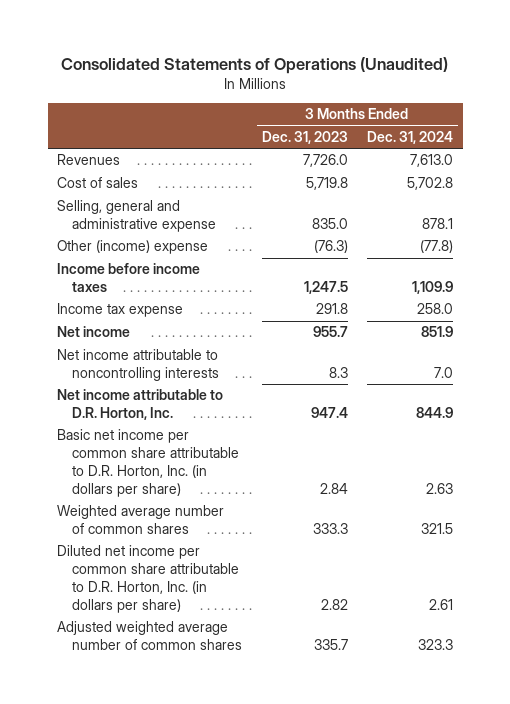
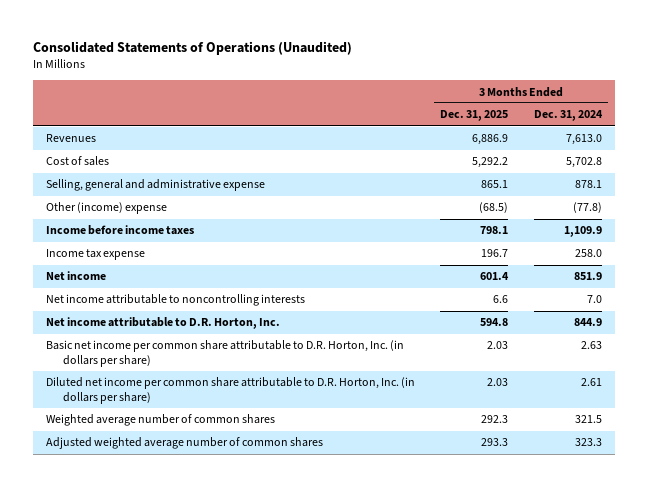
[261,131,348,145] Dec. 31, 2023 -> none
none -> [440,110,509,122] Dec. 31, 2025
[57,505,225,535] Weighted average number of common shares -> [45,414,275,427] Weighted average number of common shares

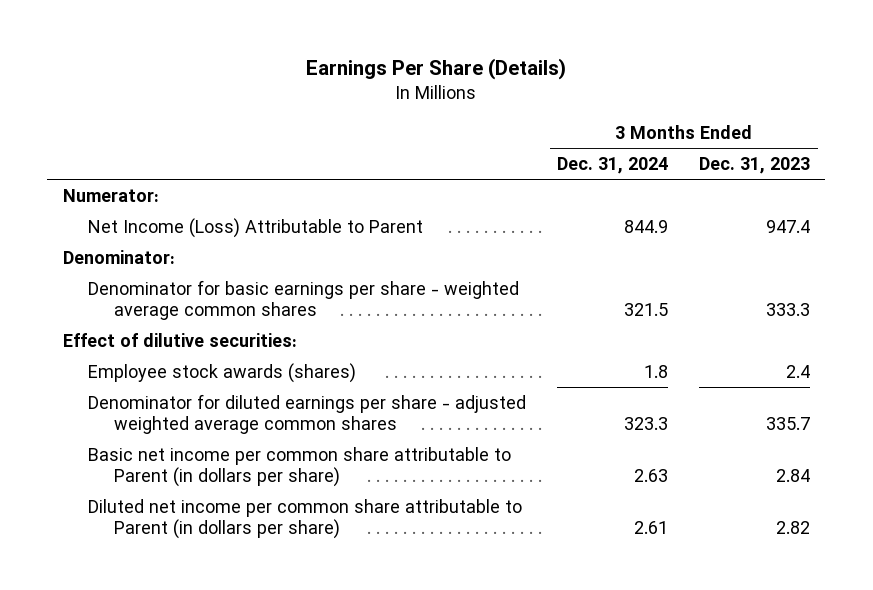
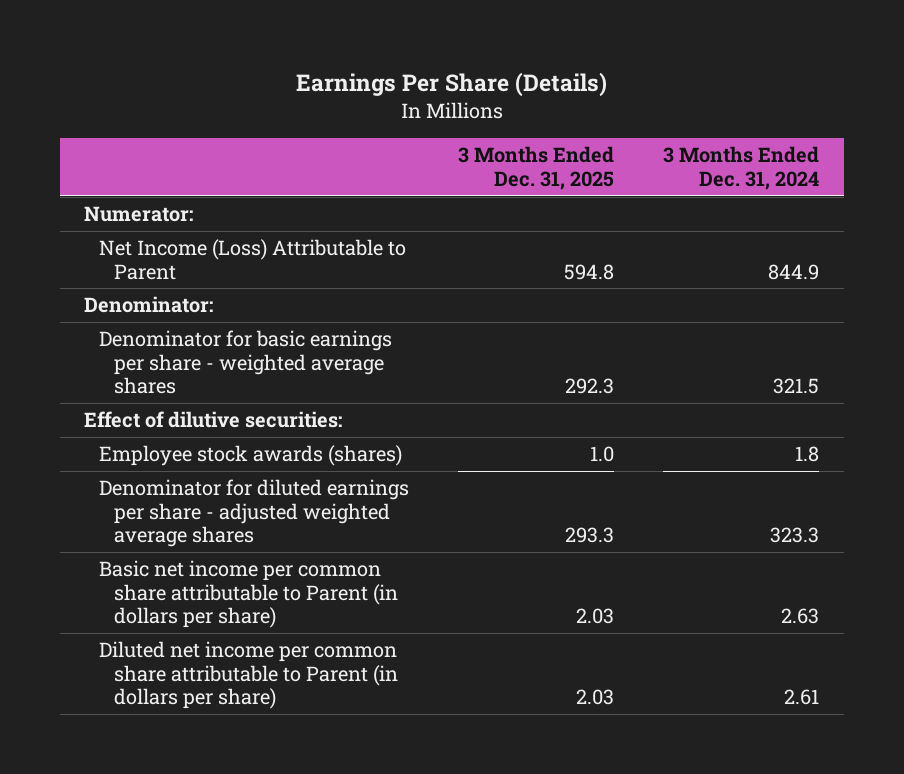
[699,157,811,175] Dec. 31, 2023 -> none
none -> [458,146,615,191] 3 Months Ended Dec. 31, 2025
[88,279,520,320] Denominator for basic earnings per share - weighted average common shares -> [99,330,393,395] Denominator for basic earnings per share - weighted average shares
[88,393,527,434] Denominator for diluted earnings per share - adjusted weighted average common shares -> [99,479,410,548] Denominator for diluted earnings per share - adjusted weighted average shares

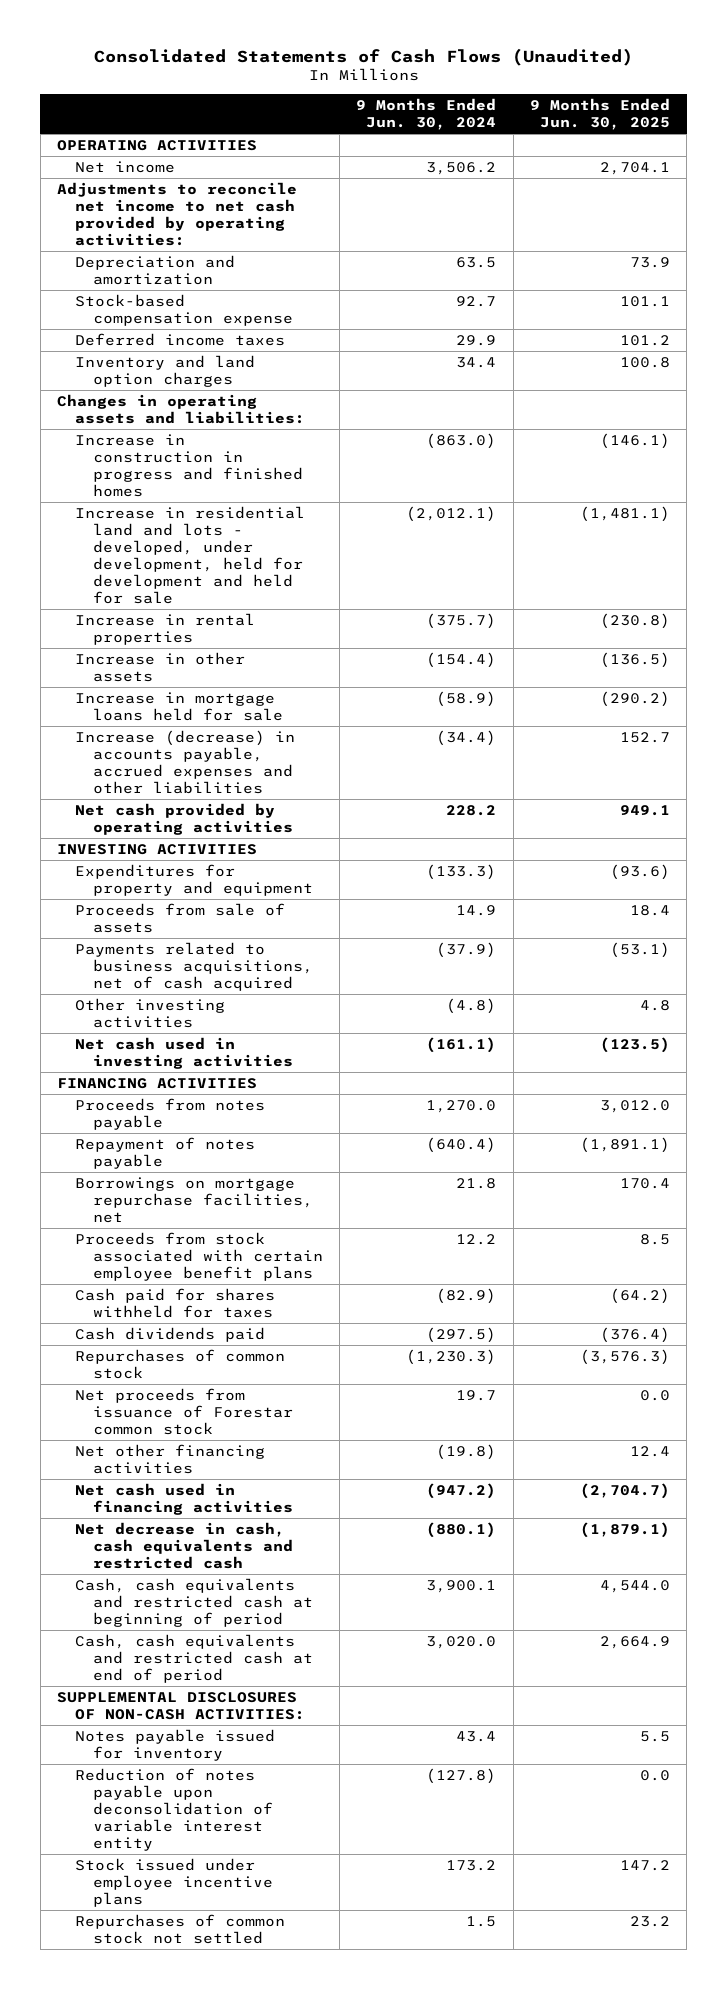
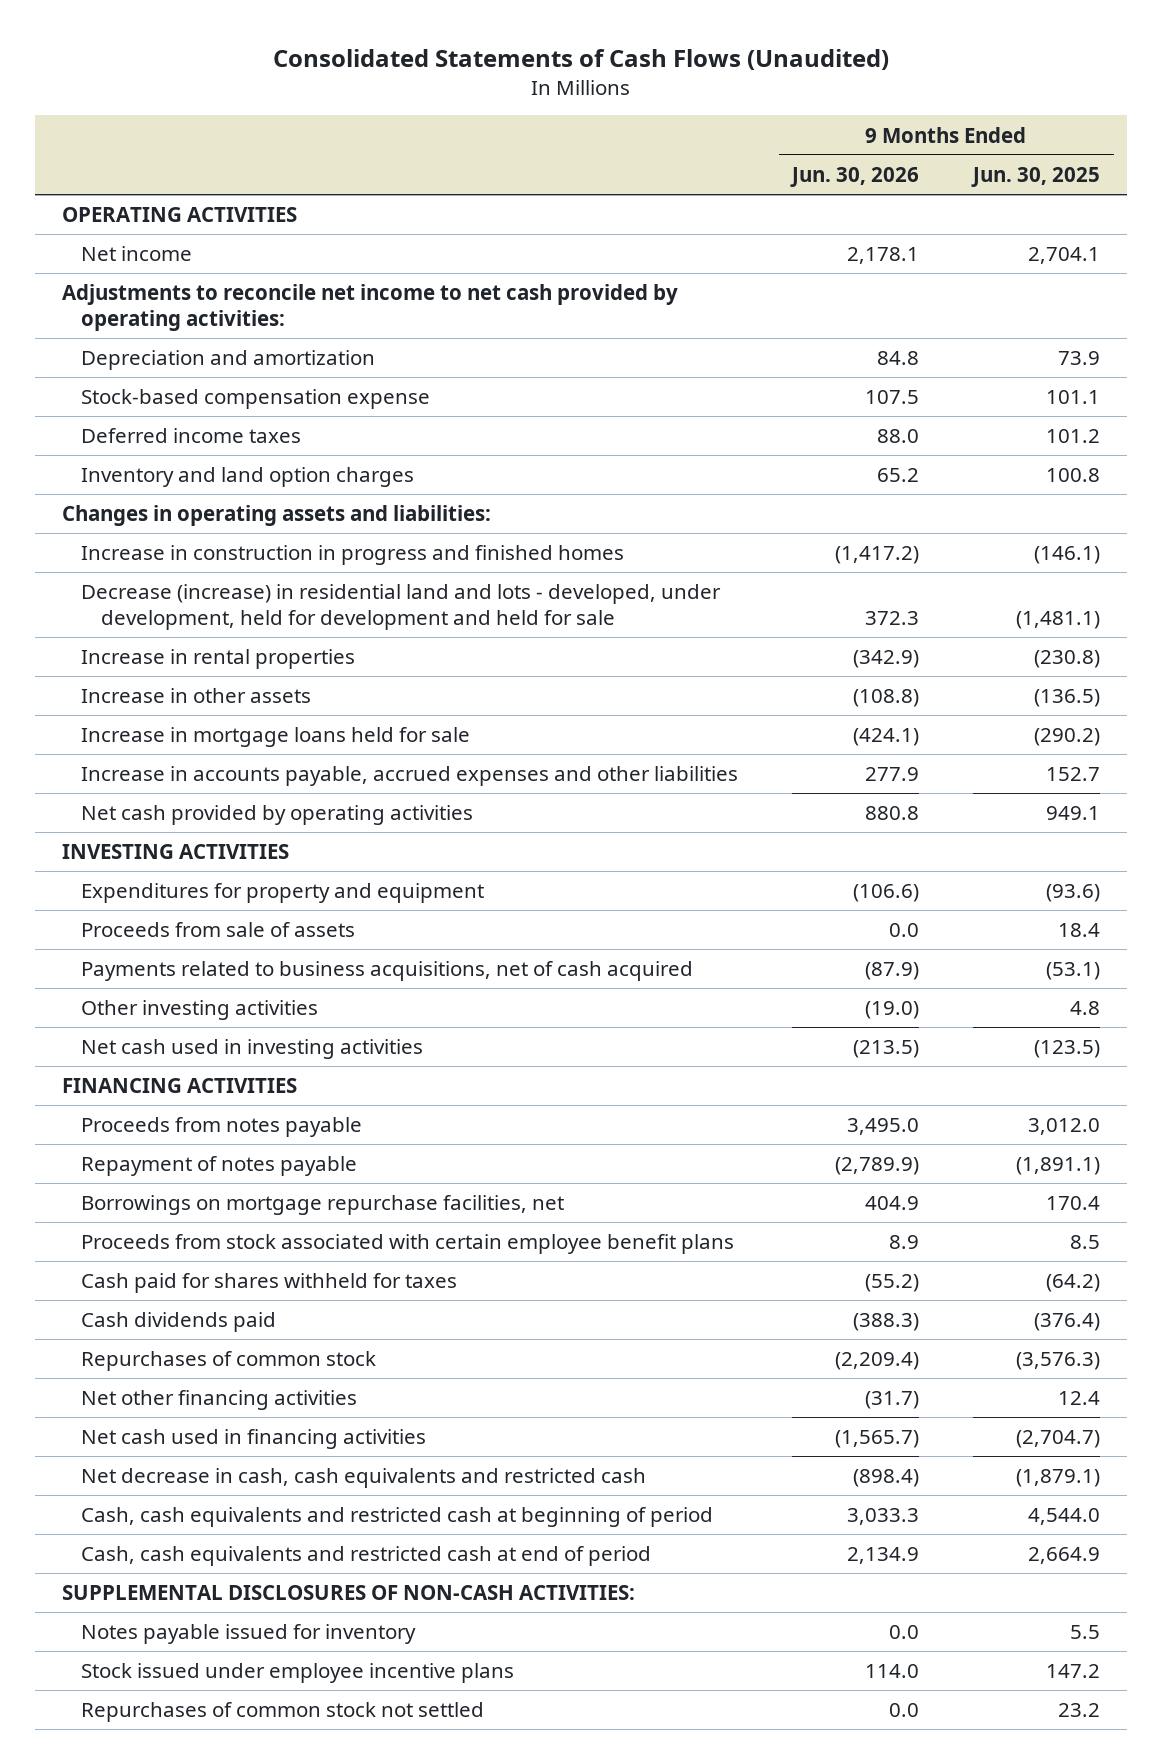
[356,97,497,130] 9 Months Ended Jun. 30, 2024 -> none
none -> [790,166,920,187] Jun. 30, 2026
[75,505,306,604] Increase in residential land and lots - developed, under development, held for development and held for sale -> [81,584,722,630] Decrease (increase) in residential land and lots - developed, under development, held for development and held for sale
[75,729,296,794] Increase (decrease) in accounts payable, accrued expenses and other liabilities -> [81,766,739,787] Increase in accounts payable, accrued expenses and other liabilities
[75,1387,293,1435] Net proceeds from issuance of Forestar common stock -> none
[75,1767,273,1851] Reduction of notes payable upon deconsolidation of variable interest entity -> none

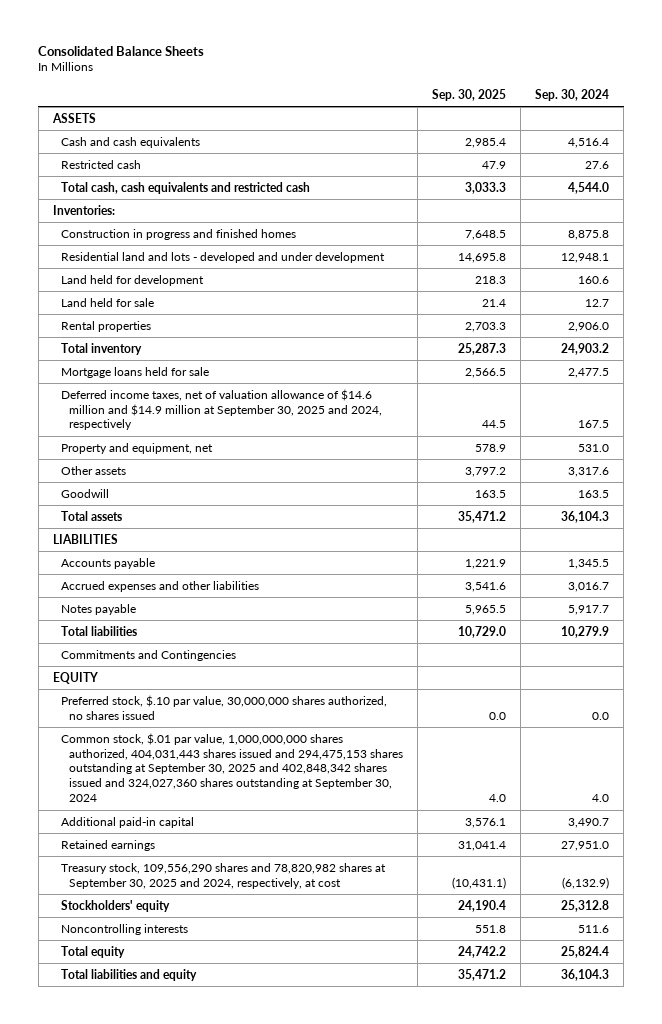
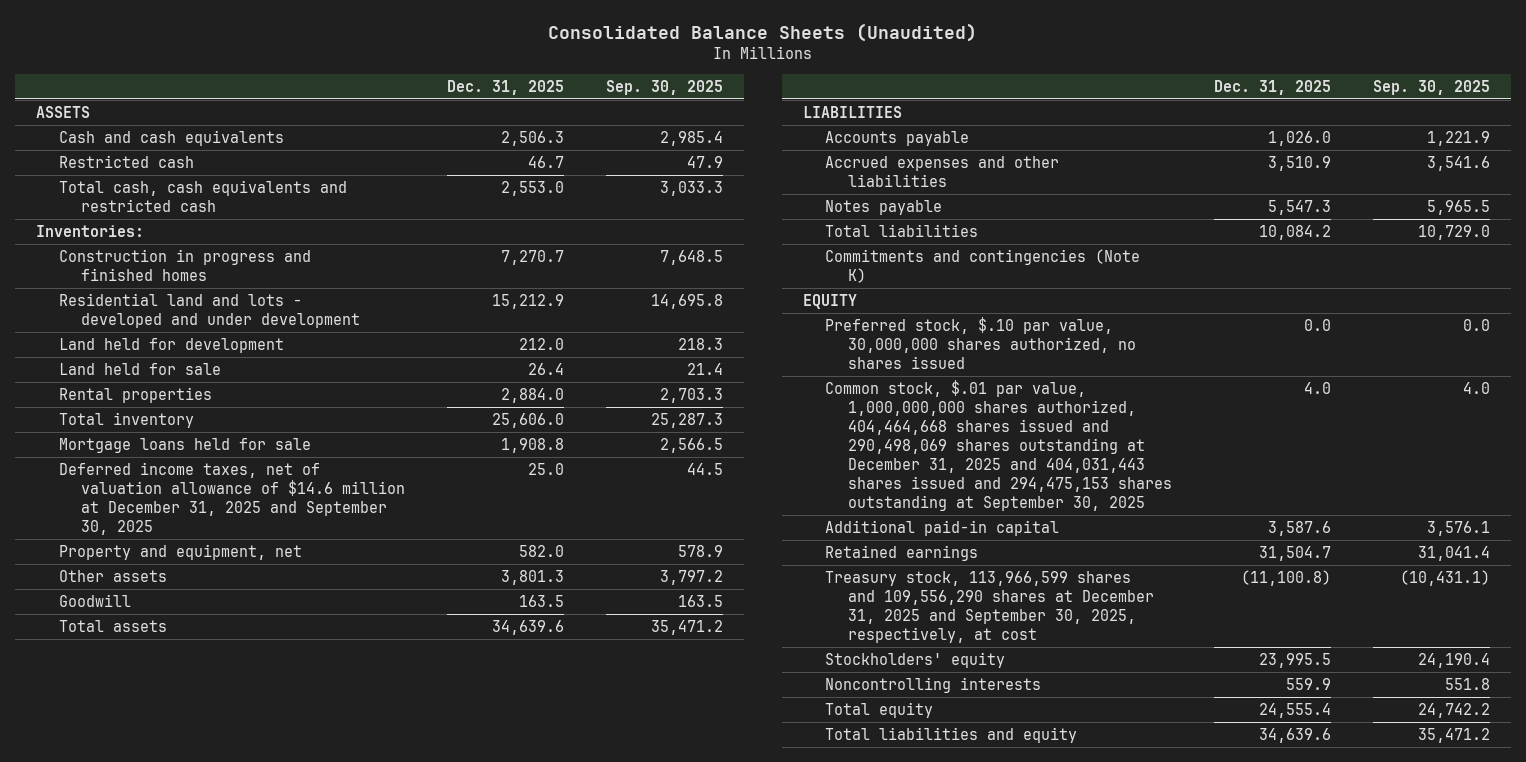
[38,45,205,56] Consolidated Balance Sheets -> [547,22,977,42] Consolidated Balance Sheets (Unaudited)
[535,88,610,101] Sep. 30, 2024 -> none
none -> [447,79,565,95] Dec. 31, 2025
[60,388,383,431] Deferred income taxes, net of valuation allowance of $14.6 million and $14.9 million at September 30, 2025 and 2024, respectively -> [58,461,406,535] Deferred income taxes, net of valuation allowance of $14.6 million at December 31, 2025 and September 30, 2025
[60,649,236,661] Commitments and Contingencies -> [825,248,1141,283] Commitments and contingencies (Note K)
[60,732,404,803] Common stock, $.01 par value, 1,000,000,000 shares authorized, 404,031,443 shares issued and 294,475,153 shares outstanding at September 30, 2025 and 402,848,342 shares issued and 324,027,360 shares outstanding at September 30, 2024 -> [825,379,1172,511] Common stock, $.01 par value, 1,000,000,000 shares authorized, 404,464,668 shares issued and 290,498,069 shares outstanding at December 31, 2025 and 404,031,443 shares issued and 294,475,153 shares outstanding at September 30, 2025
[60,862,386,889] Treasury stock, 109,556,290 shares and 78,820,982 shares at September 30, 2025 and 2024, respectively, at cost -> [825,570,1154,643] Treasury stock, 113,966,599 shares and 109,556,290 shares at December 31, 2025 and September 30, 2025, respectively, at cost

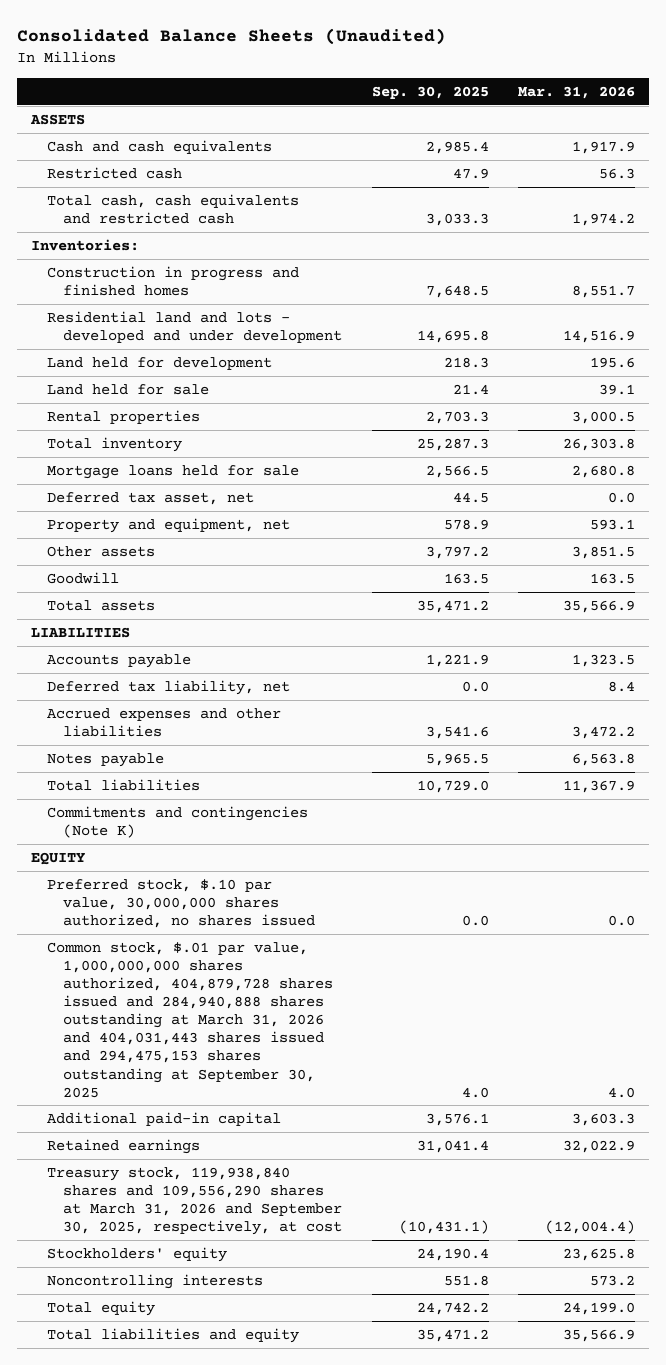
[447,79,565,95] Dec. 31, 2025 -> none
none -> [517,85,635,99] Mar. 31, 2026
[58,461,406,535] Deferred income taxes, net of valuation allowance of $14.6 million at December 31, 2025 and September 30, 2025 -> [47,491,255,505] Deferred tax asset, net
none -> [47,679,291,695] Deferred tax liability, net
[825,379,1172,511] Common stock, $.01 par value, 1,000,000,000 shares authorized, 404,464,668 shares issued and 290,498,069 shares outstanding at December 31, 2025 and 404,031,443 shares issued and 294,475,153 shares outstanding at September 30, 2025 -> [47,941,334,1098] Common stock, $.01 par value, 1,000,000,000 shares authorized, 404,879,728 shares issued and 284,940,888 shares outstanding at March 31, 2026 and 404,031,443 shares issued and 294,475,153 shares outstanding at September 30, 2025
[825,570,1154,643] Treasury stock, 113,966,599 shares and 109,556,290 shares at December 31, 2025 and September 30, 2025, respectively, at cost -> [47,1166,343,1236] Treasury stock, 119,938,840 shares and 109,556,290 shares at March 31, 2026 and September 30, 2025, respectively, at cost

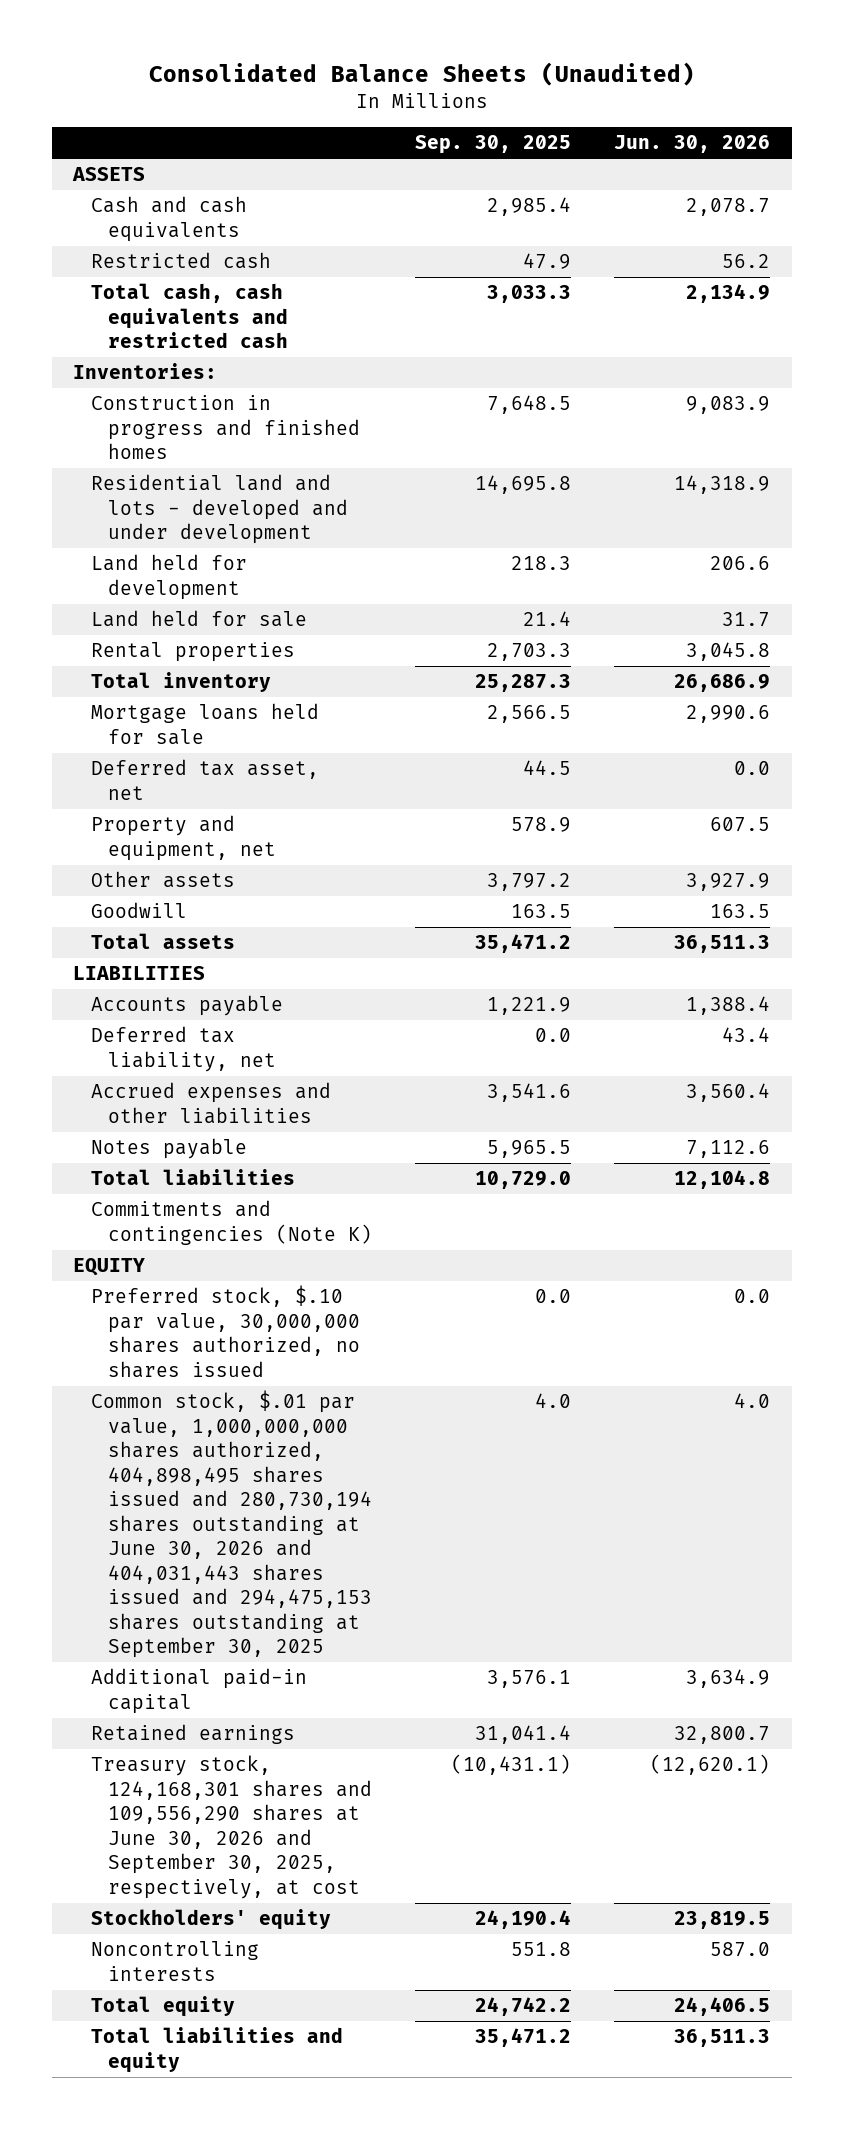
[517,85,635,99] Mar. 31, 2026 -> none
none -> [614,135,771,154] Jun. 30, 2026
[47,941,334,1098] Common stock, $.01 par value, 1,000,000,000 shares authorized, 404,879,728 shares issued and 284,940,888 shares outstanding at March 31, 2026 and 404,031,443 shares issued and 294,475,153 shares outstanding at September 30, 2025 -> [90,1390,372,1659] Common stock, $.01 par value, 1,000,000,000 shares authorized, 404,898,495 shares issued and 280,730,194 shares outstanding at June 30, 2026 and 404,031,443 shares issued and 294,475,153 shares outstanding at September 30, 2025
[47,1166,343,1236] Treasury stock, 119,938,840 shares and 109,556,290 shares at March 31, 2026 and September 30, 2025, respectively, at cost -> [90,1755,372,1899] Treasury stock, 124,168,301 shares and 109,556,290 shares at June 30, 2026 and September 30, 2025, respectively, at cost

